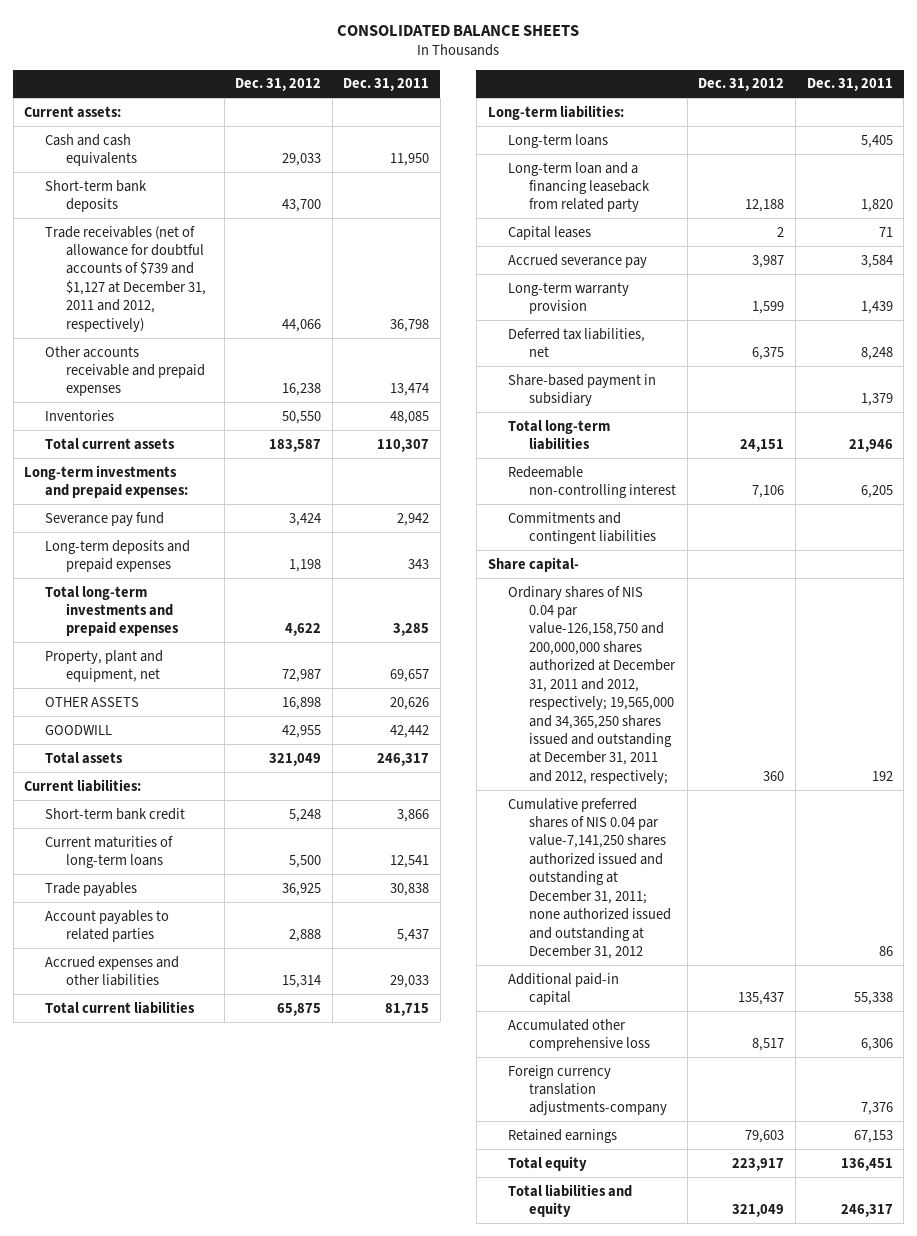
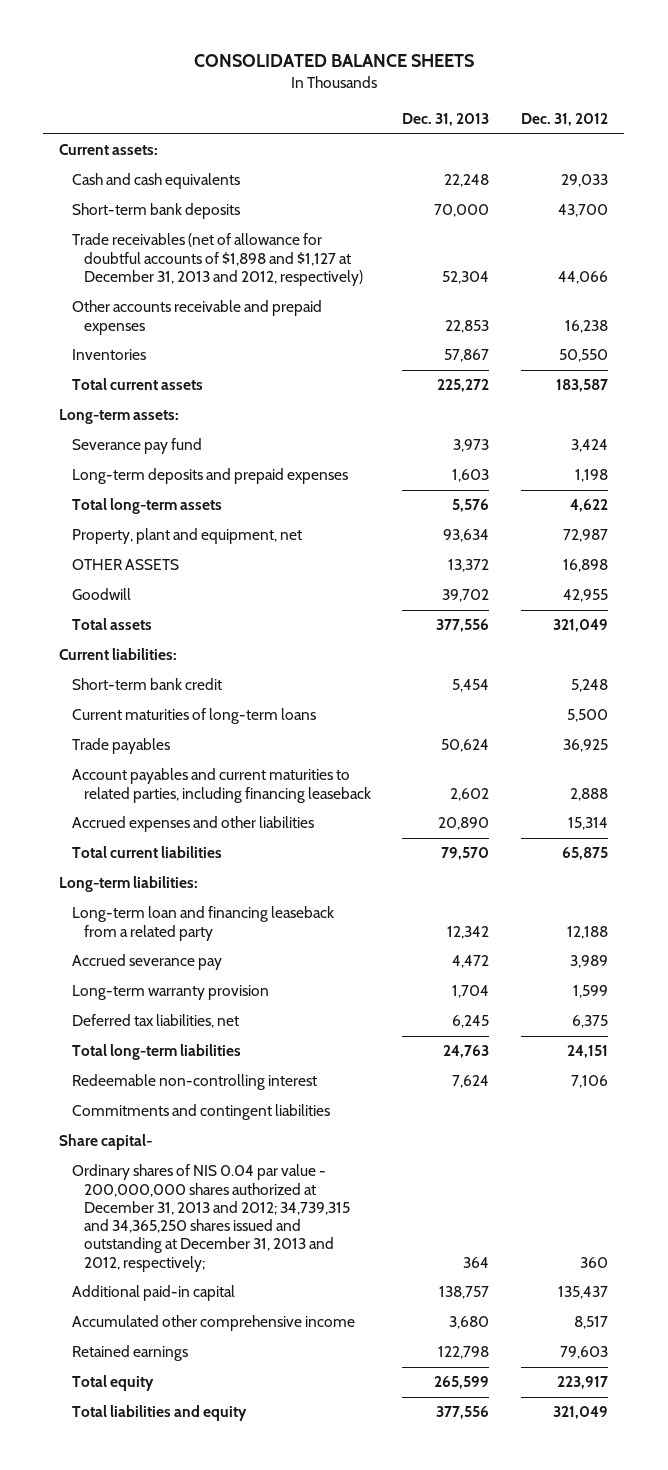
[343,78,430,92] Dec. 31, 2011 -> none
none -> [402,113,490,127] Dec. 31, 2013
[45,225,207,332] Trade receivables (net of allowance for doubtful accounts of $739 and $1,127 at December 31, 2011 and 2012, respectively) -> [71,233,363,286] Trade receivables (net of allowance for doubtful accounts of $1,898 and $1,127 at December 31, 2013 and 2012, respectively)
[24,464,189,498] Long-term investments and prepaid expenses: -> [59,409,180,425] Long-term assets:
[45,585,180,637] Total long-term investments and prepaid expenses -> [71,498,222,515] Total long-term assets
[45,724,113,735] GOODWILL -> [71,588,131,601] Goodwill
[45,909,170,942] Account payables to related parties -> [71,768,371,803] Account payables and current maturities to related parties, including financing leaseback
[508,133,609,148] Long-term loans -> none
[508,225,592,240] Capital leases -> none
[508,161,651,213] Long-term loan and a financing leaseback from related party -> [71,906,334,941] Long-term loan and financing leaseback from a related party
[752,254,785,268] 3,987 -> [570,955,609,969] 3,989
[508,373,657,406] Share-based payment in subsidiary -> none
[508,797,672,960] Cumulative preferred shares of NIS 0.04 par value-7,141,250 shares authorized issued and outstanding at December 31, 2011; none authorized issued and outstanding at December 31, 2012 -> none
[508,585,677,784] Ordinary shares of NIS 0.04 par value-126,158,750 and 200,000,000 shares authorized at December 31, 2011 and 2012, respectively; 19,565,000 and 34,365,250 shares issued and outstanding at December 31, 2011 and 2012, respectively; -> [71,1164,350,1272] Ordinary shares of NIS 0.04 par value - 200,000,000 shares authorized at December 31, 2013 and 2012; 34,739,315 and 34,365,250 shares issued and outstanding at December 31, 2013 and 2012, respectively;
[508,1064,668,1116] Foreign currency translation adjustments-company -> none
[508,1018,651,1051] Accumulated other comprehensive loss -> [71,1315,355,1332] Accumulated other comprehensive income

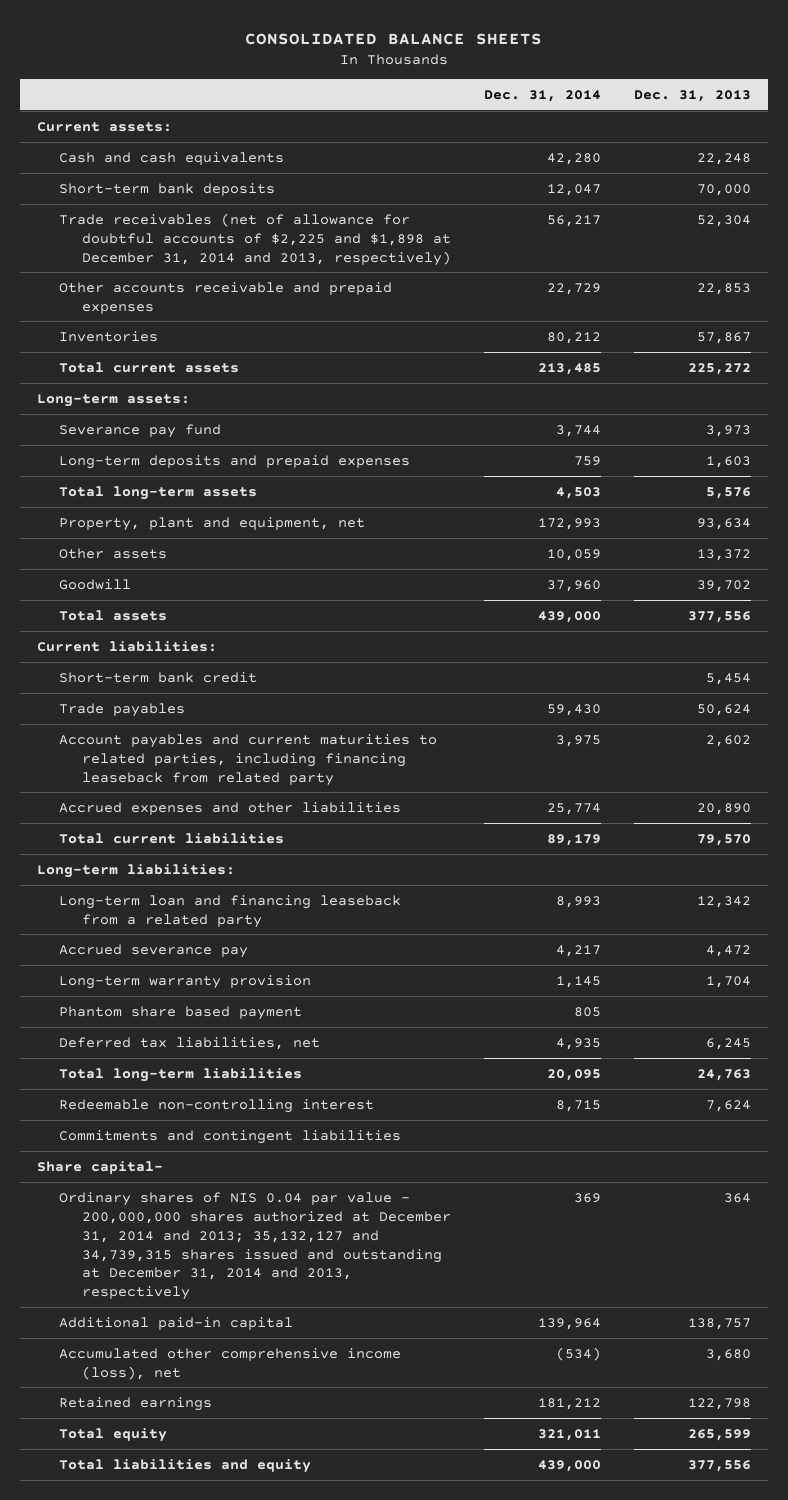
[521,113,609,127] Dec. 31, 2012 -> none
none -> [483,89,601,102] Dec. 31, 2014
[71,233,363,286] Trade receivables (net of allowance for doubtful accounts of $1,898 and $1,127 at December 31, 2013 and 2012, respectively) -> [59,212,451,266] Trade receivables (net of allowance for doubtful accounts of $2,225 and $1,898 at December 31, 2014 and 2013, respectively)
[71,559,179,571] OTHER ASSETS -> [59,547,168,559] Other assets
[71,708,316,725] Current maturities of long-term loans -> none
[71,768,371,803] Account payables and current maturities to related parties, including financing leaseback -> [59,733,438,786] Account payables and current maturities to related parties, including financing leaseback from related party
none -> [59,1005,303,1020] Phantom share based payment
[71,1164,350,1272] Ordinary shares of NIS 0.04 par value - 200,000,000 shares authorized at December 31, 2013 and 2012; 34,739,315 and 34,365,250 shares issued and outstanding at December 31, 2013 and 2012, respectively; -> [59,1191,451,1301] Ordinary shares of NIS 0.04 par value - 200,000,000 shares authorized at December 31, 2014 and 2013; 35,132,127 and 34,739,315 shares issued and outstanding at December 31, 2014 and 2013, respectively
[71,1315,355,1332] Accumulated other comprehensive income -> [59,1347,402,1380] Accumulated other comprehensive income (loss), net

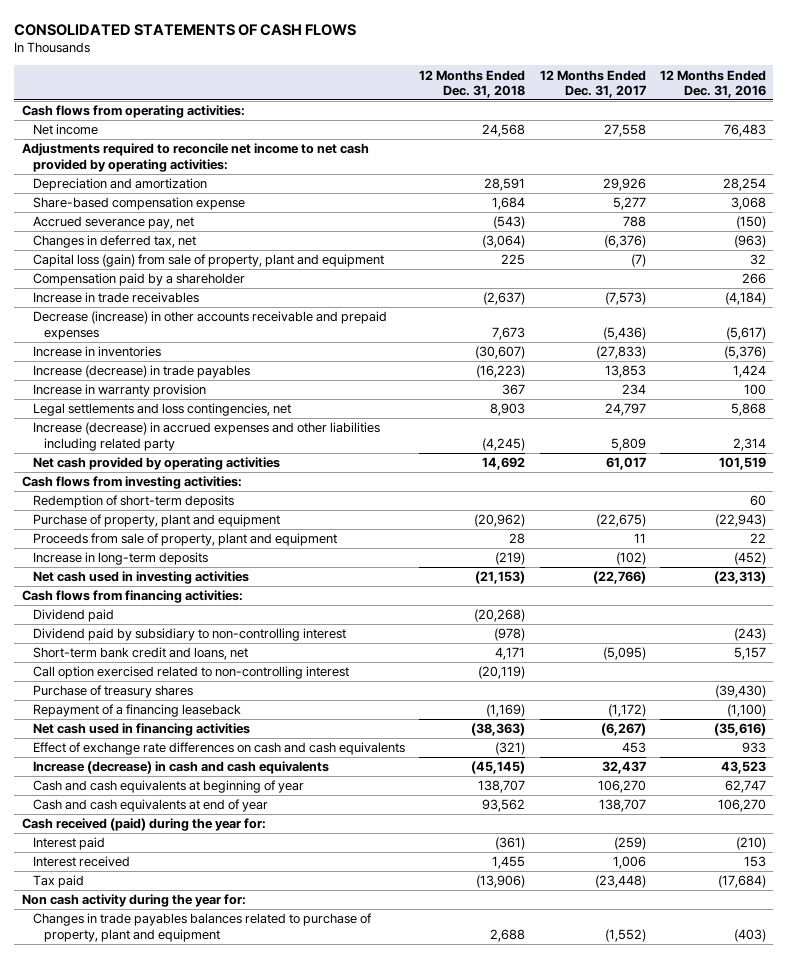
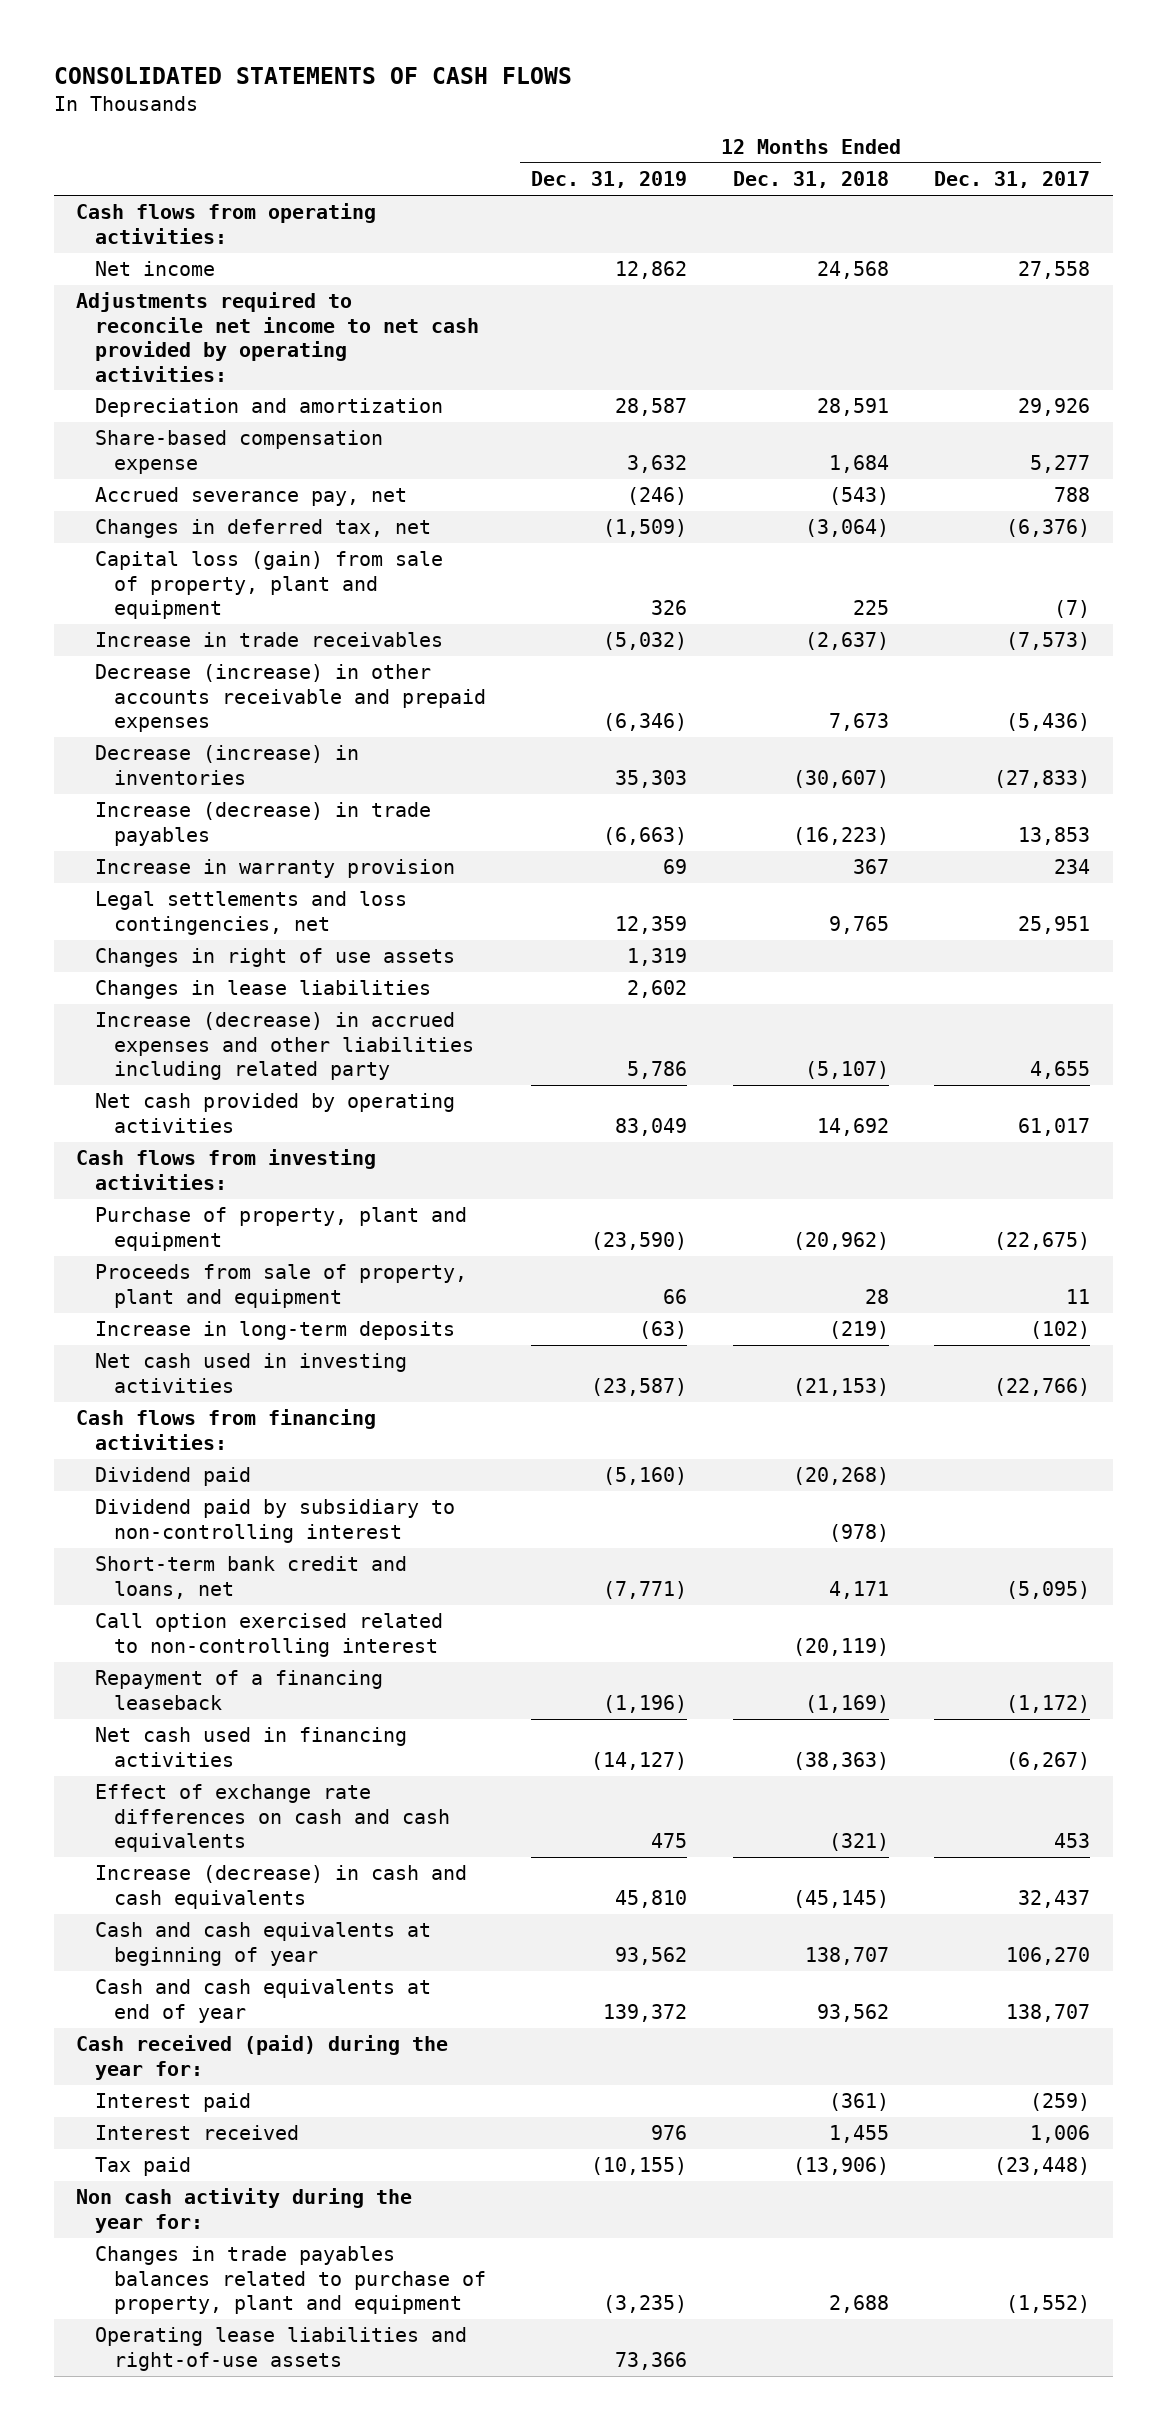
[660,69,767,98] 12 Months Ended Dec. 31, 2016 -> none
none -> [531,171,688,189] Dec. 31, 2019
[33,273,246,287] Compensation paid by a shareholder -> none
[33,346,162,358] Increase in inventories -> [95,745,360,785] Decrease (increase) in inventories
[490,403,526,417] 8,903 -> [828,915,889,934] 9,765
[604,403,646,417] 24,797 -> [1017,915,1090,934] 25,951
none -> [95,948,456,968] Changes in right of use assets
none -> [95,980,432,1000] Changes in lease liabilities
[482,437,526,451] (4,245) -> [804,1061,889,1080] (5,107)
[610,437,646,451] 5,809 -> [1029,1061,1090,1080] 4,655
[33,495,235,509] Redemption of short-term deposits -> none
[33,685,194,699] Purchase of treasury shares -> none
none -> [95,2327,468,2371] Operating lease liabilities and right-of-use assets

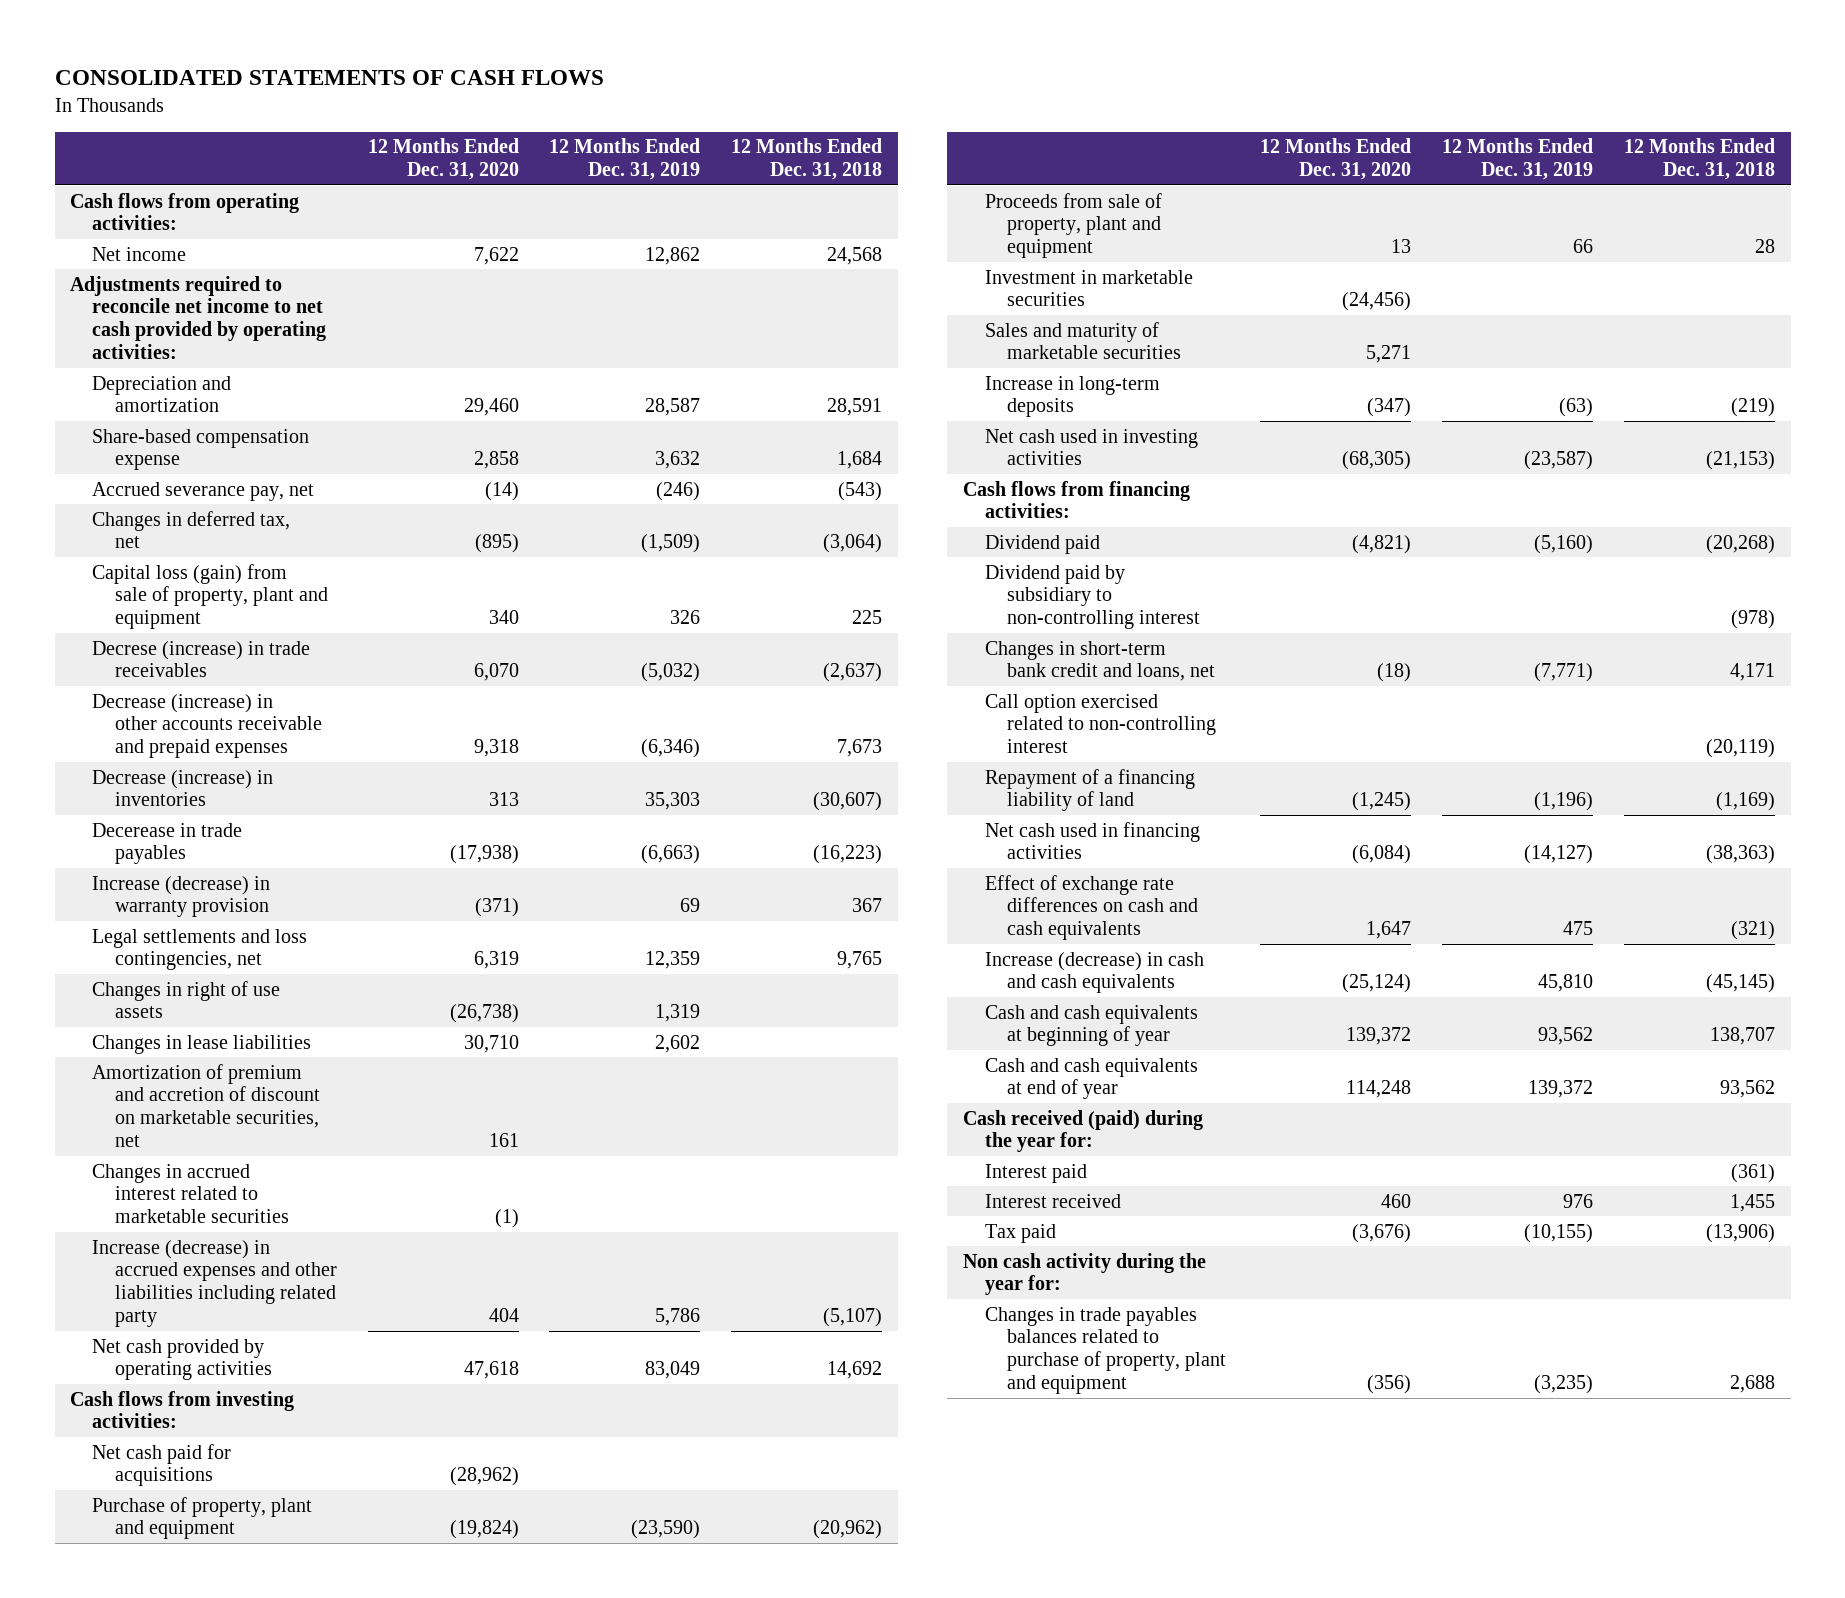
[933,171,1090,189] Dec. 31, 2017 -> none
none -> [367,138,519,181] 12 Months Ended Dec. 31, 2020
[95,632,444,648] Increase in trade receivables -> [92,640,311,678] Decrese (increase) in trade receivables
[95,802,432,846] Increase (decrease) in trade payables -> [92,822,243,865] Decerease in trade payables
[95,859,456,879] Increase in warranty provision -> [92,875,271,918] Increase (decrease) in warranty provision
none -> [92,1063,320,1147] Amortization of premium and accretion of discount on marketable securities, net
none -> [92,1163,289,1224] Changes in accrued interest related to marketable securities
none -> [92,1443,232,1487] Net cash paid for acquisitions
none -> [985,269,1194,307] Investment in marketable securities
none -> [985,321,1182,360] Sales and maturity of marketable securities
[95,1556,408,1599] Short-term bank credit and loans, net -> [985,640,1216,682] Changes in short-term bank credit and loans, net
[95,1670,384,1710] Repayment of a financing leaseback -> [985,768,1196,812] Repayment of a financing liability of land
[95,2327,468,2371] Operating lease liabilities and right-of-use assets -> none

